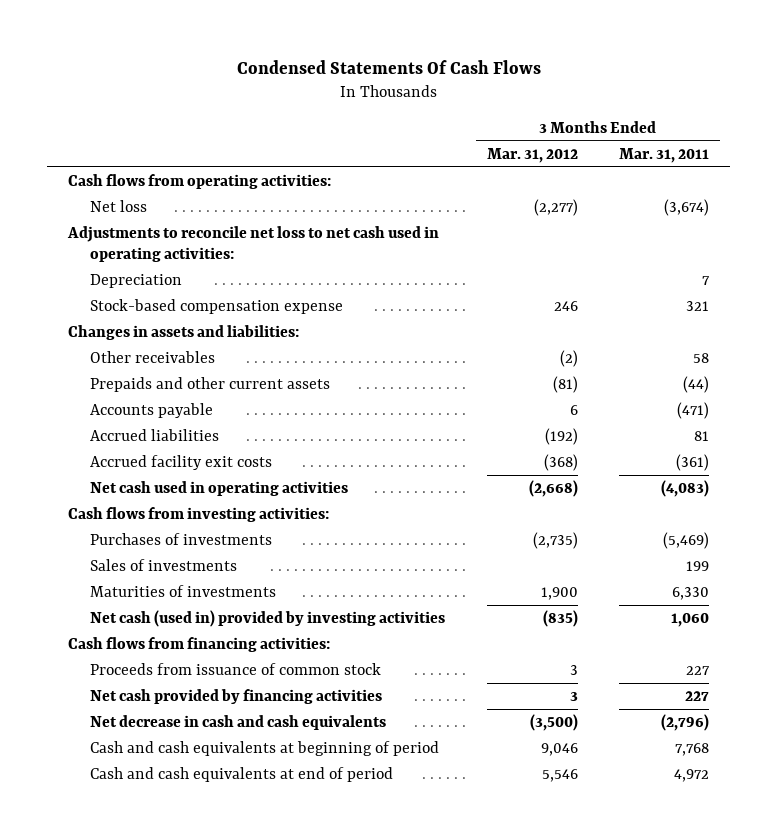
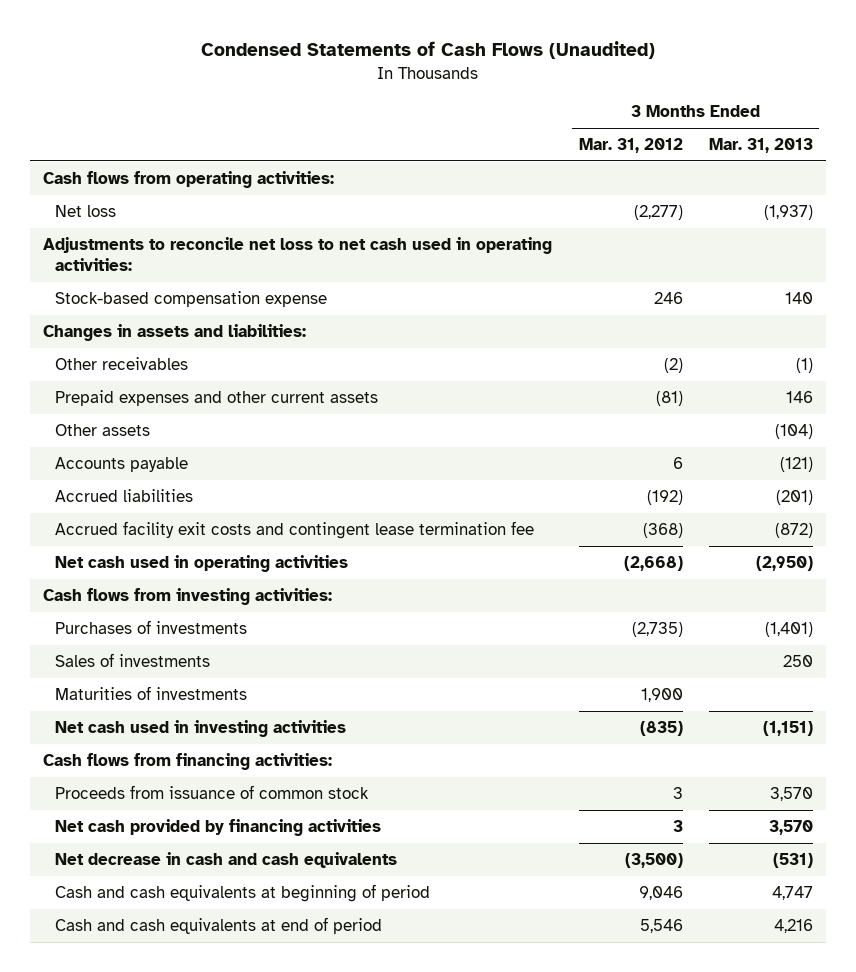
[236,59,541,74] Condensed Statements Of Cash Flows -> [201,41,656,60] Condensed Statements of Cash Flows (Unaudited)
[619,147,710,163] Mar. 31, 2011 -> none
none -> [708,138,813,154] Mar. 31, 2013
[89,274,182,289] Depreciation -> none
[89,377,330,393] Prepaids and other current assets -> [55,389,379,406] Prepaid expenses and other current assets
none -> [55,423,151,436] Other assets
[89,455,272,471] Accrued facility exit costs -> [55,520,535,539] Accrued facility exit costs and contingent lease termination fee
[89,610,445,628] Net cash (used in) provided by investing activities -> [55,719,347,737] Net cash used in investing activities

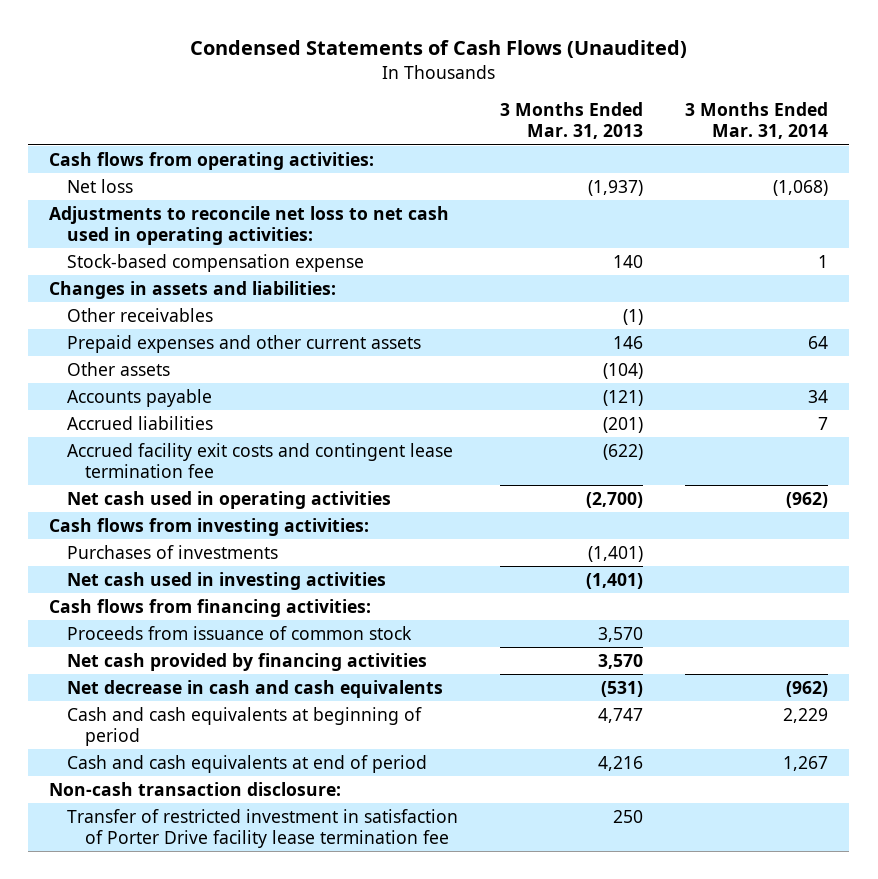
[578,138,683,154] Mar. 31, 2012 -> none
none -> [685,102,829,140] 3 Months Ended Mar. 31, 2014
[774,522,813,538] (872) -> [603,443,644,460] (622)
[755,555,813,571] (2,950) -> [586,491,644,508] (2,700)
[55,652,211,667] Sales of investments -> none
[55,685,248,700] Maturities of investments -> none
[762,720,813,736] (1,151) -> [586,572,644,589] (1,401)
none -> [49,781,342,796] Non-cash transaction disclosure:
none -> [67,808,459,848] Transfer of restricted investment in satisfaction of Porter Drive facility lease termination fee

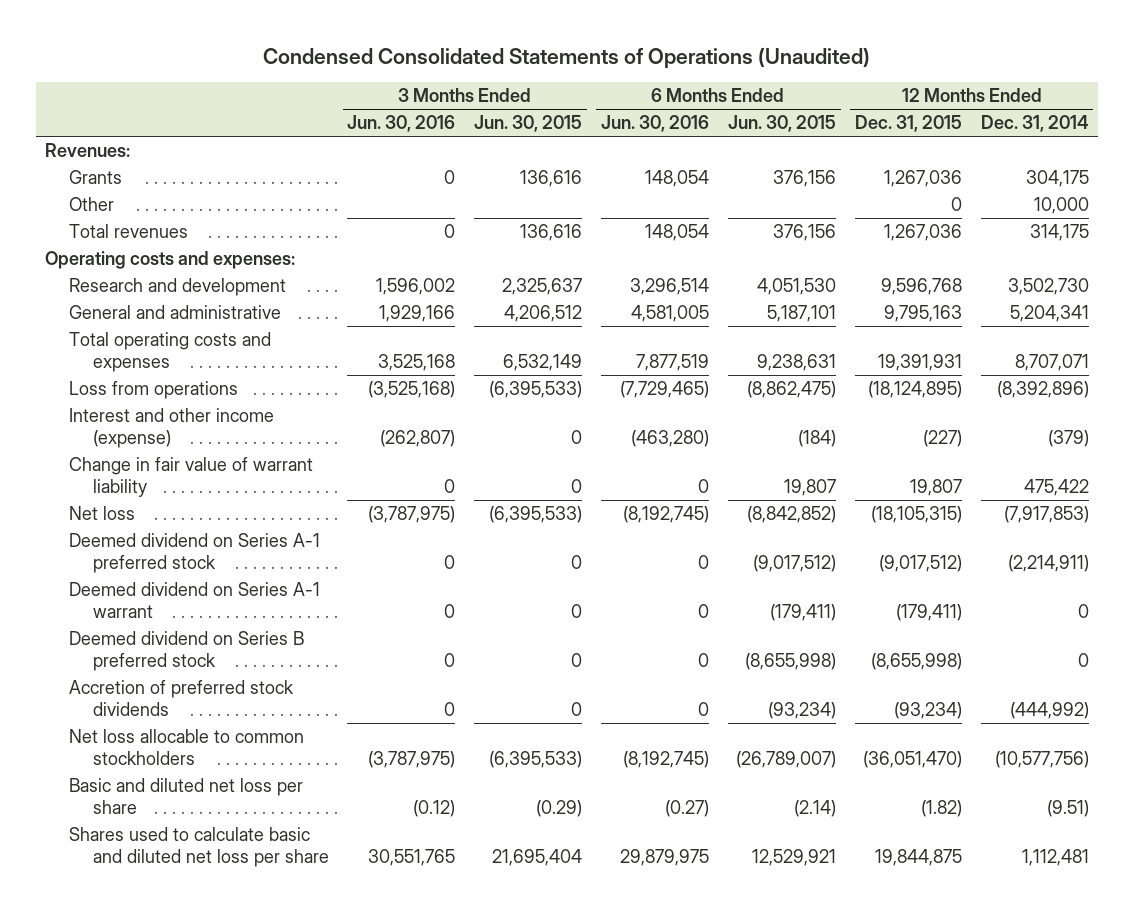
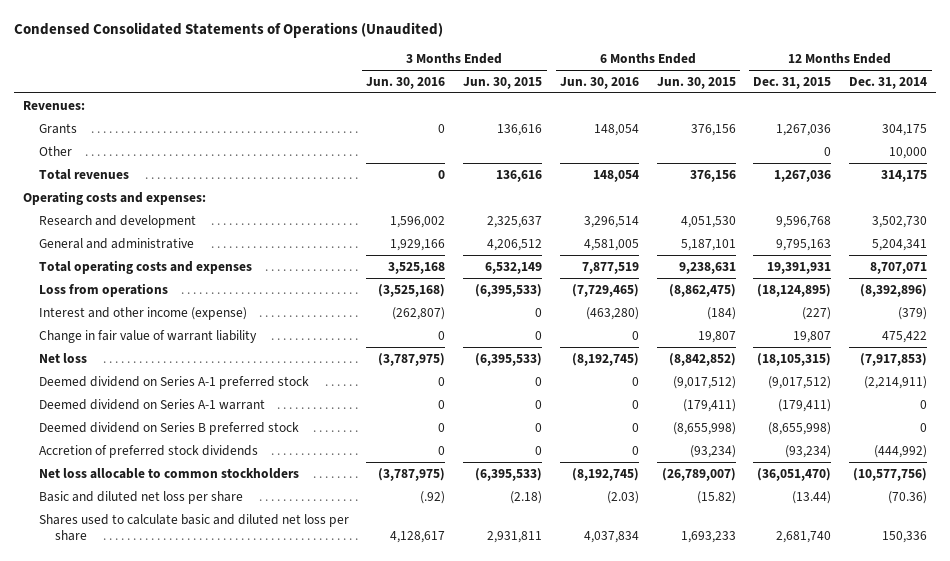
[413,799,456,817] (0.12) -> [420,490,446,504] (.92)
[536,799,583,817] (0.29) -> [510,490,543,504] (2.18)
[665,799,710,817] (0.27) -> [606,490,639,504] (2.03)
[793,799,836,817] (2.14) -> [696,490,736,504] (15.82)
[920,799,962,817] (1.82) -> [792,490,832,504] (13.44)
[1046,799,1089,817] (9.51) -> [888,490,928,504] (70.36)
[368,848,456,866] 30,551,765 -> [390,530,446,543] 4,128,617
[492,848,583,866] 21,695,404 -> [487,530,543,543] 2,931,811
[620,848,710,866] 29,879,975 -> [583,530,639,543] 4,037,834
[751,848,836,866] 12,529,921 -> [680,530,736,543] 1,693,233
[874,848,962,866] 19,844,875 -> [776,530,832,543] 2,681,740
[1021,848,1089,866] 1,112,481 -> [882,530,928,543] 150,336

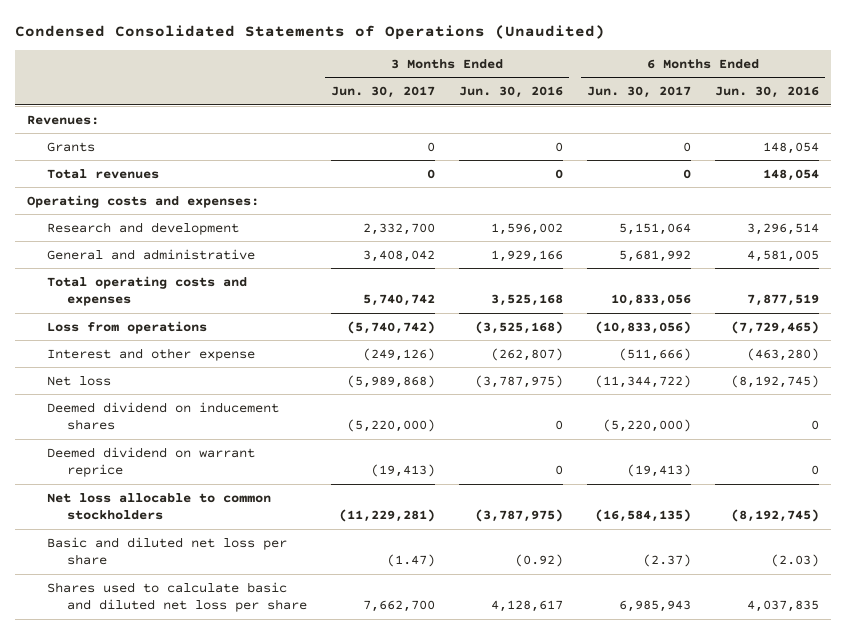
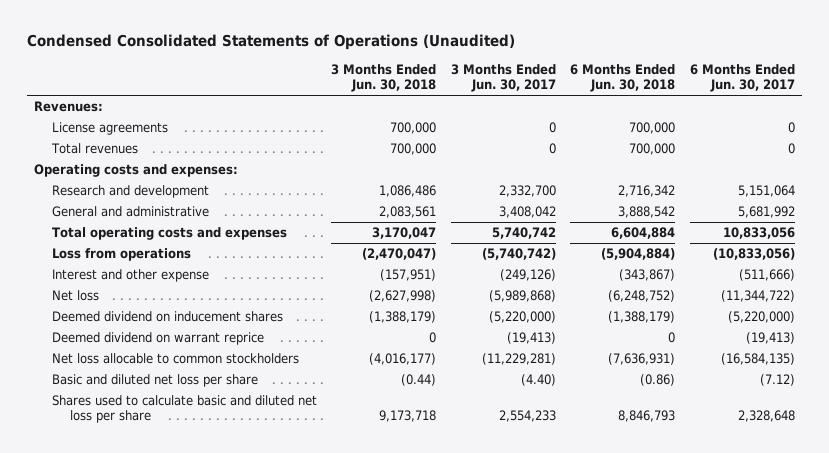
[458,86,563,99] Jun. 30, 2016 -> none
[714,86,819,99] Jun. 30, 2016 -> none
none -> [331,64,437,93] 3 Months Ended Jun. 30, 2018
none -> [570,64,676,93] 6 Months Ended Jun. 30, 2018
[46,141,95,152] Grants -> none
none -> [51,122,168,136] License agreements
[387,554,436,568] (1.47) -> [520,374,556,387] (4.40)
[642,554,691,568] (2.37) -> [759,374,795,387] (7.12)
[363,600,436,613] 7,662,700 -> [498,410,556,423] 2,554,233
[618,600,691,613] 6,985,943 -> [737,410,795,423] 2,328,648

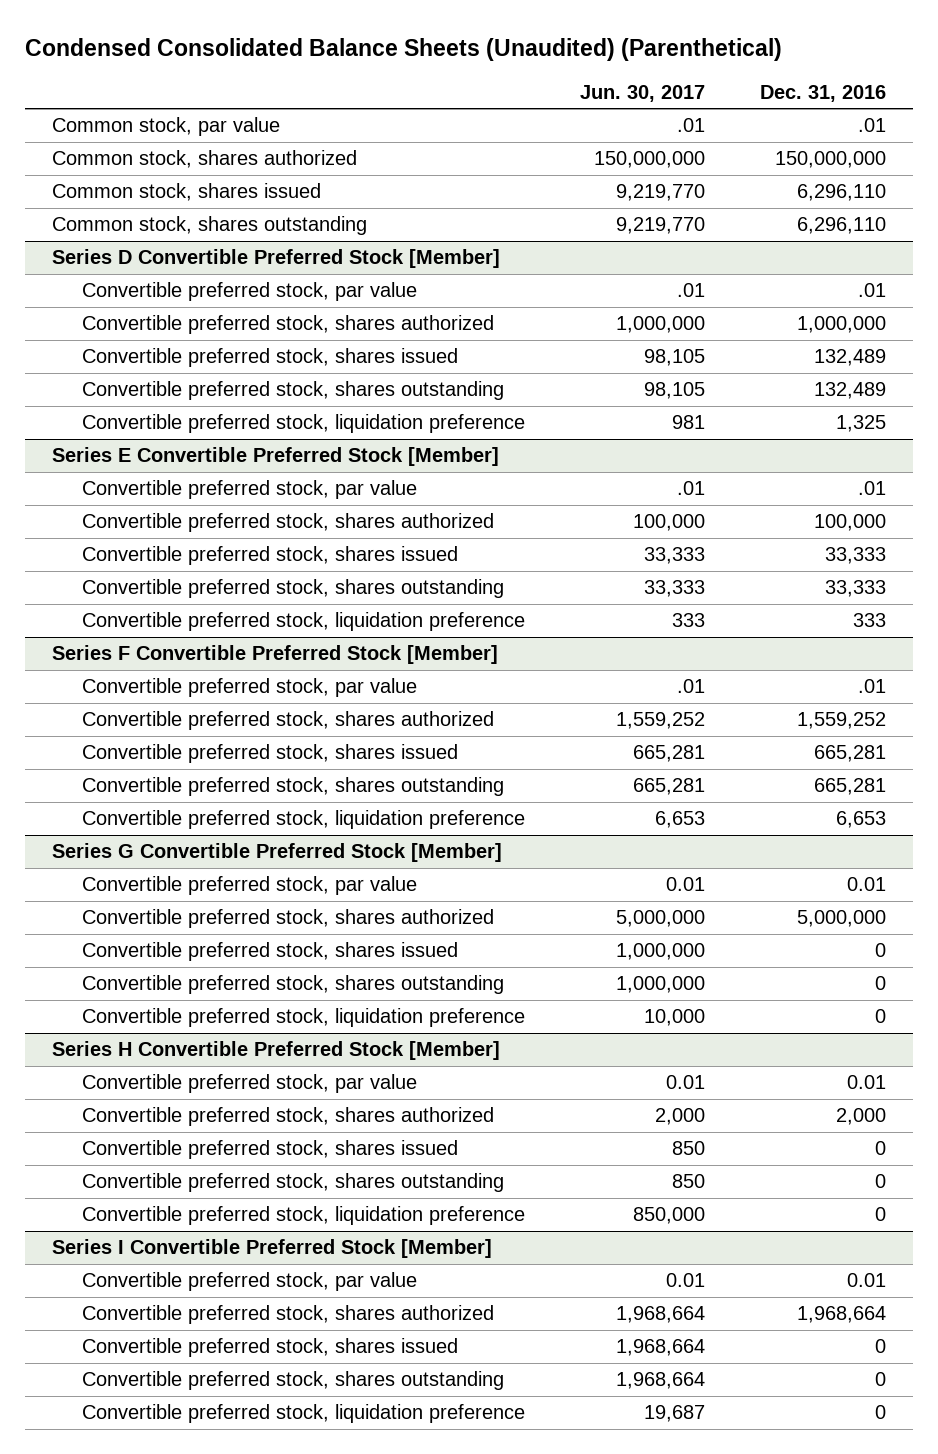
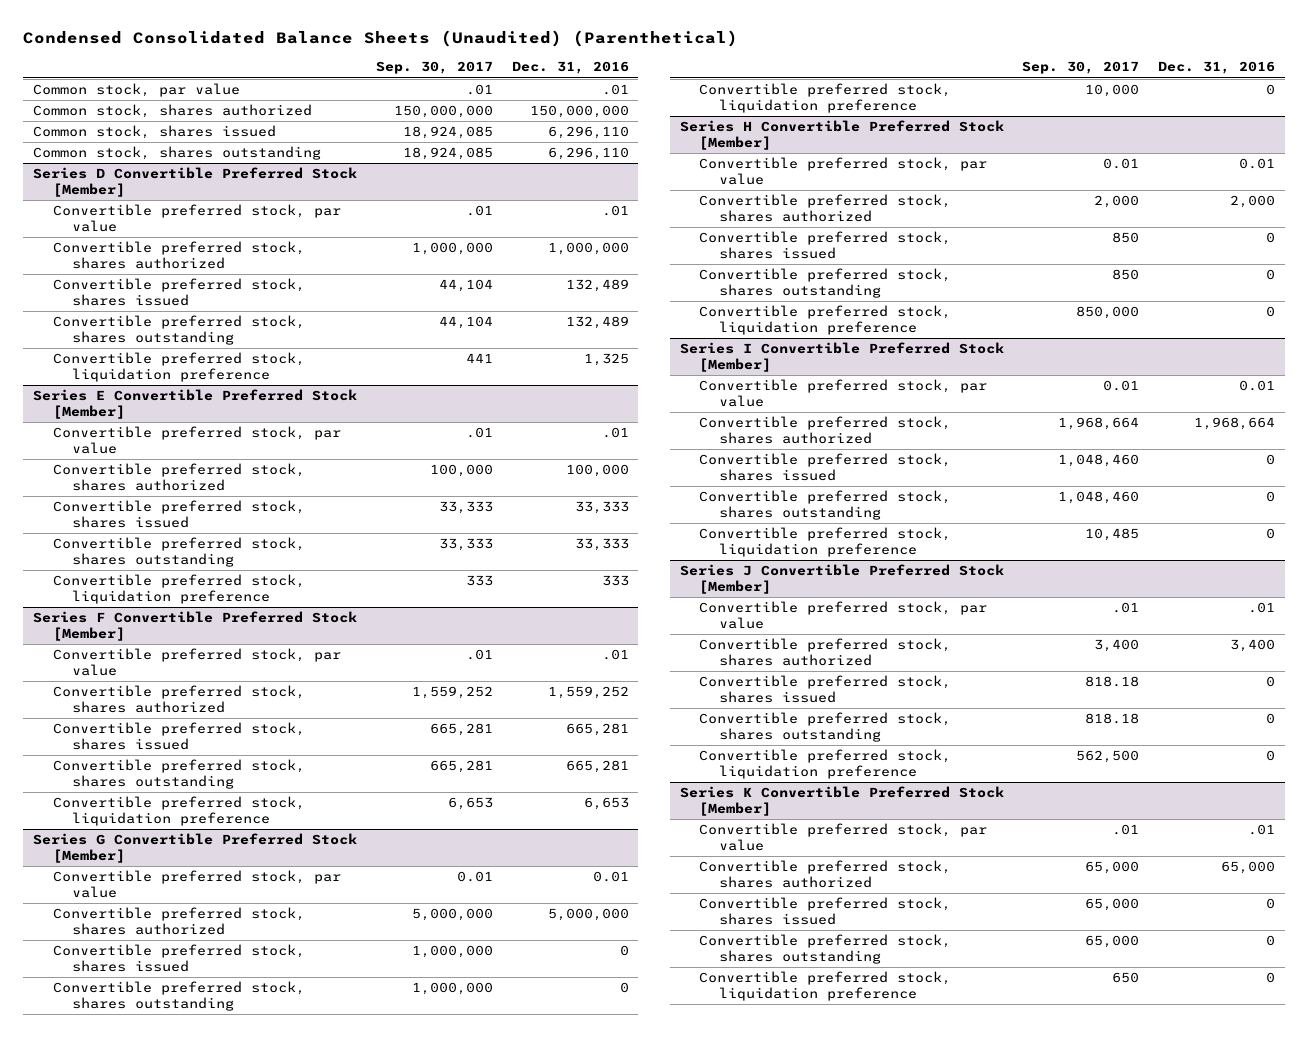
[579,84,705,102] Jun. 30, 2017 -> none
none -> [375,61,493,75] Sep. 30, 2017
none -> [679,564,1004,594] Series J Convertible Preferred Stock [Member]
none -> [699,601,988,629] Convertible preferred stock, par value
none -> [699,638,952,666] Convertible preferred stock, shares authorized
none -> [699,675,952,703] Convertible preferred stock, shares issued
none -> [699,712,952,742] Convertible preferred stock, shares outstanding
none -> [699,749,952,779] Convertible preferred stock, liquidation preference
none -> [679,786,1004,816] Series K Convertible Preferred Stock [Member]
none -> [699,823,988,851] Convertible preferred stock, par value
none -> [699,860,952,888] Convertible preferred stock, shares authorized
none -> [699,897,952,925] Convertible preferred stock, shares issued
none -> [699,934,952,964] Convertible preferred stock, shares outstanding
none -> [699,971,952,1001] Convertible preferred stock, liquidation preference

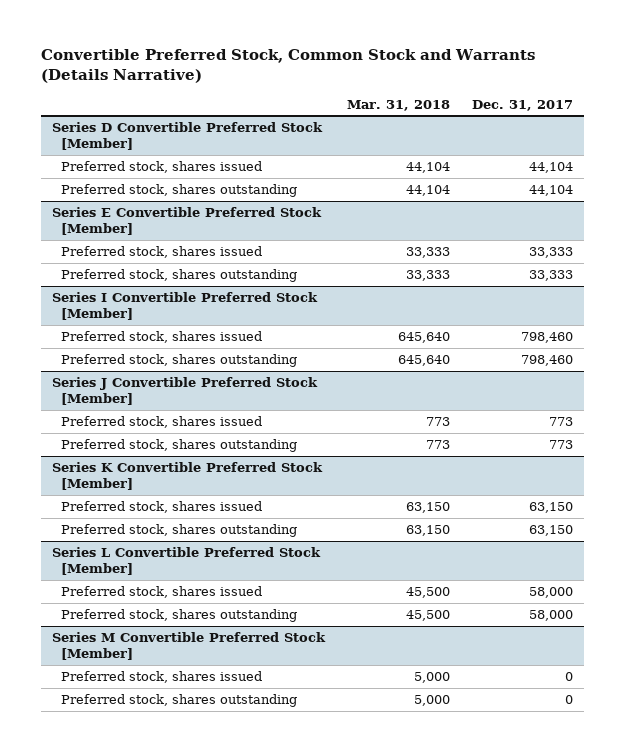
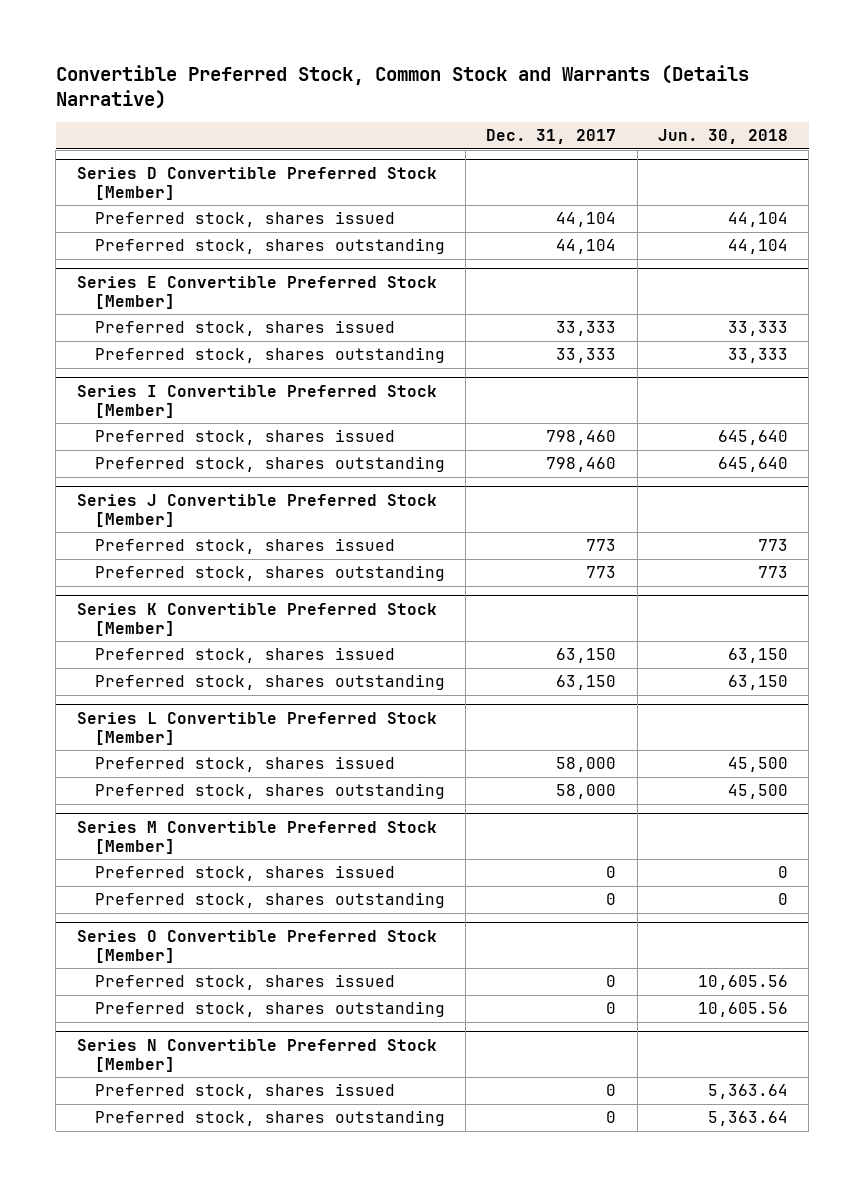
[346,99,450,111] Mar. 31, 2018 -> none
none -> [657,128,788,144] Jun. 30, 2018
none -> [76,929,437,963] Series O Convertible Preferred Stock [Member]
none -> [94,974,395,991] Preferred stock, shares issued
none -> [94,1001,445,1018] Preferred stock, shares outstanding
none -> [76,1038,437,1072] Series N Convertible Preferred Stock [Member]
none -> [94,1083,395,1100] Preferred stock, shares issued
none -> [94,1110,445,1127] Preferred stock, shares outstanding

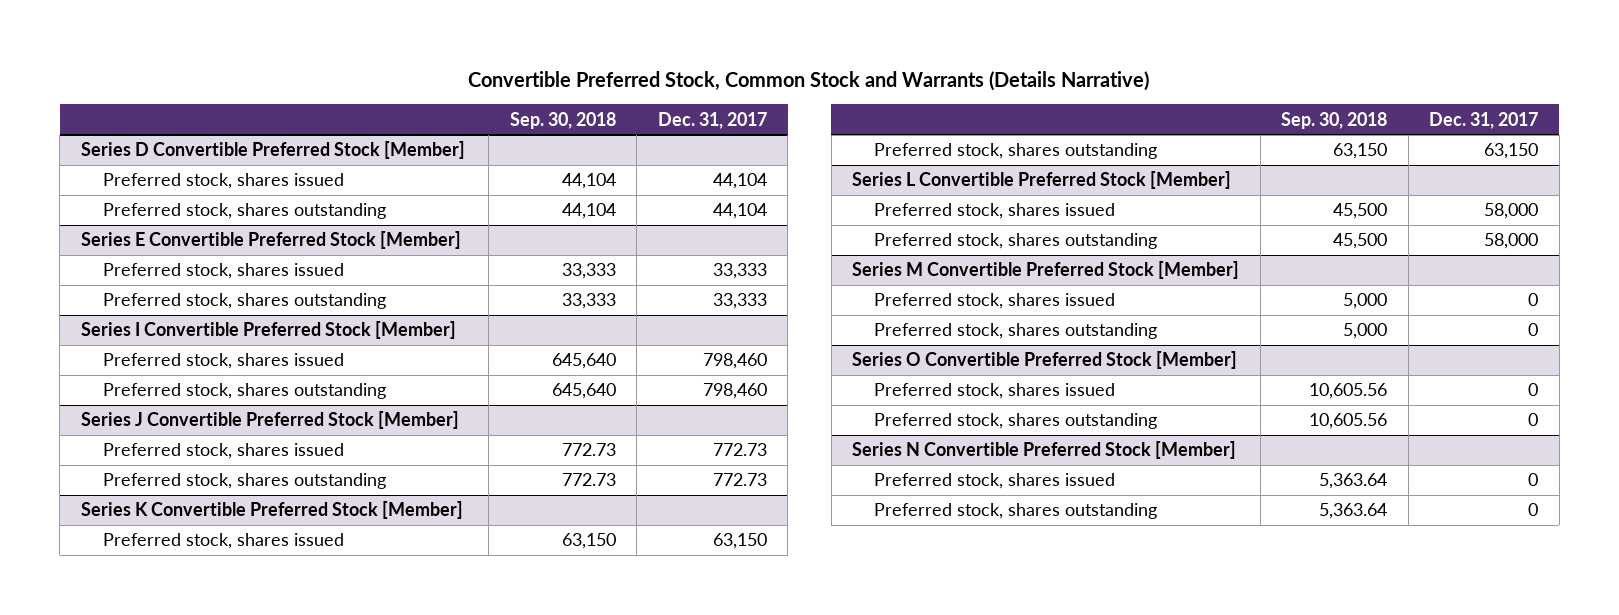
[657,128,788,144] Jun. 30, 2018 -> none
none -> [509,111,616,129] Sep. 30, 2018
[586,539,617,552] 773 -> [712,443,767,457] 772.73
[586,566,617,579] 773 -> [712,473,767,487] 772.73

